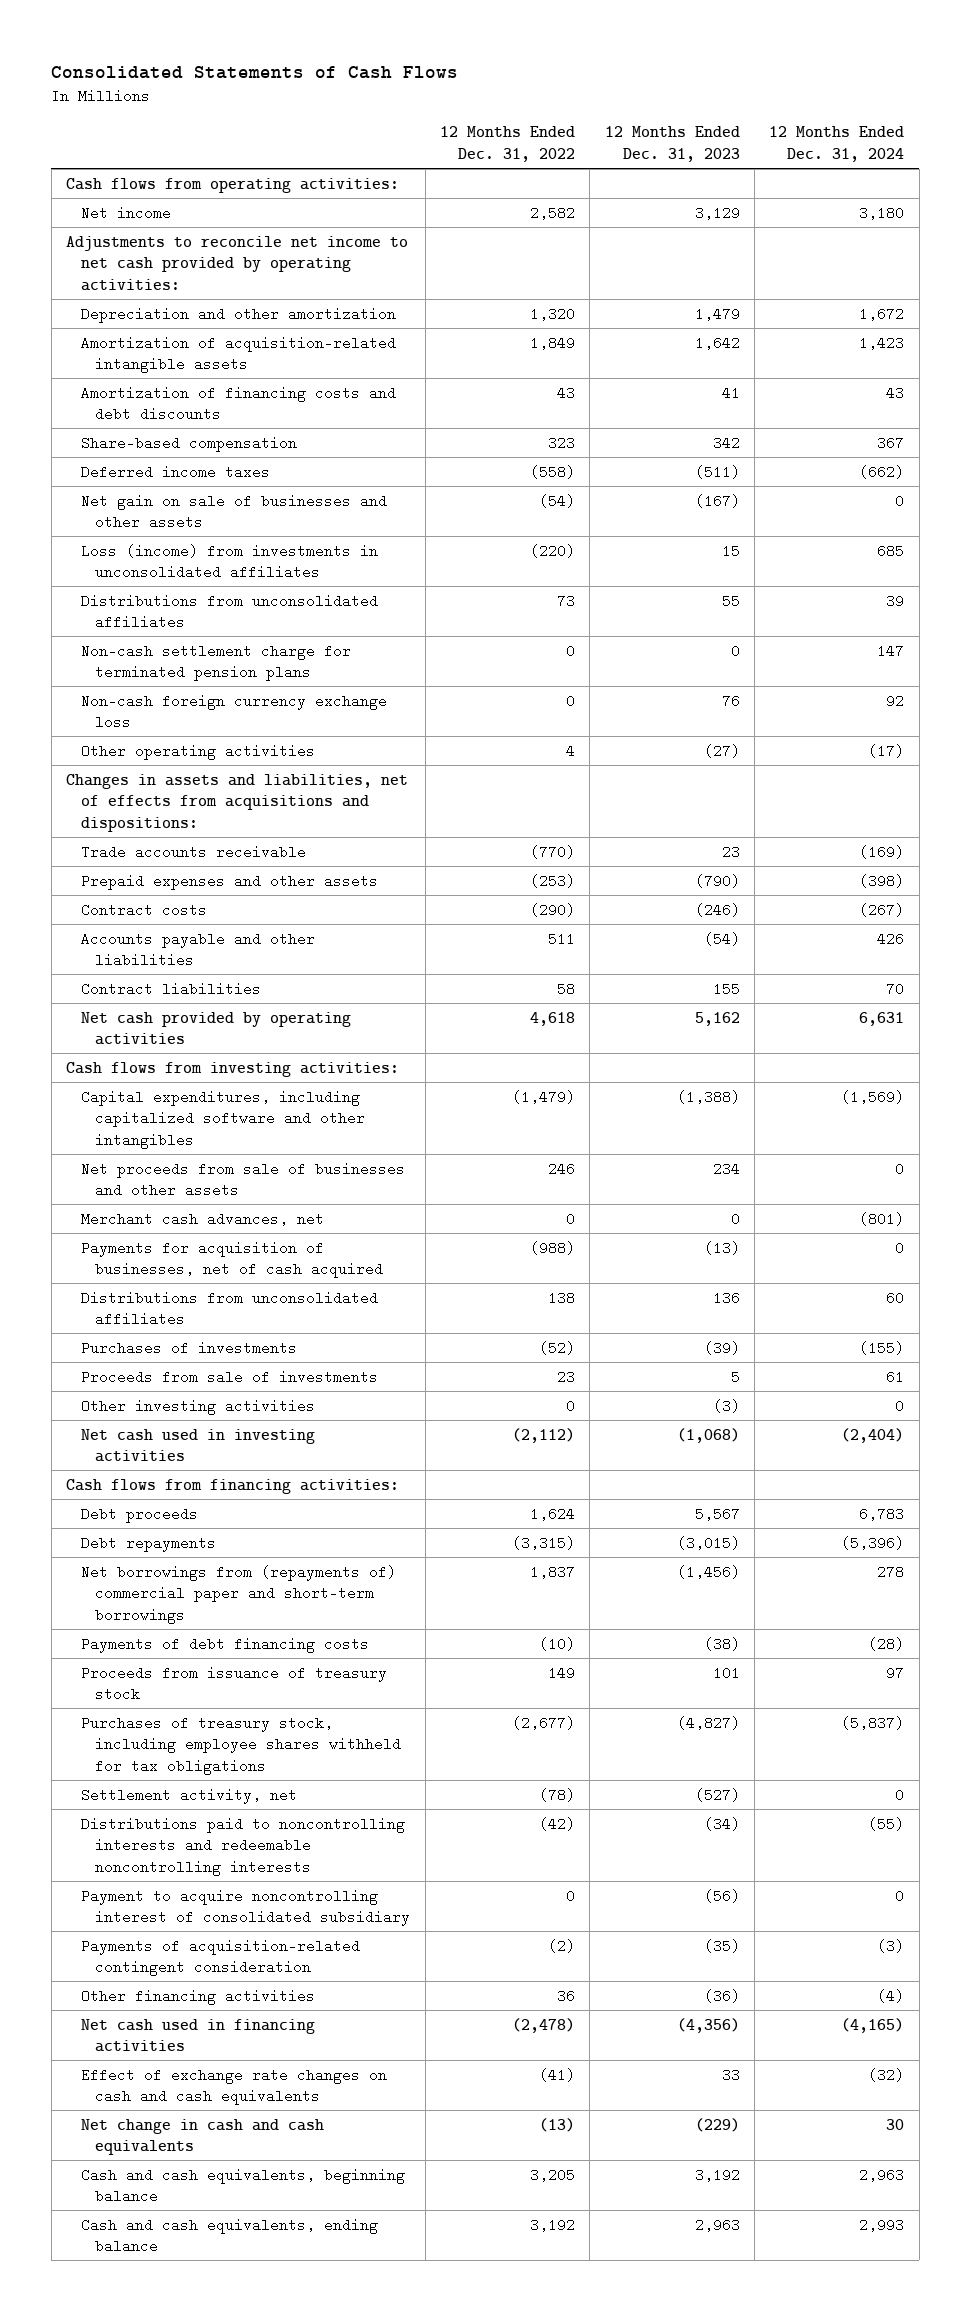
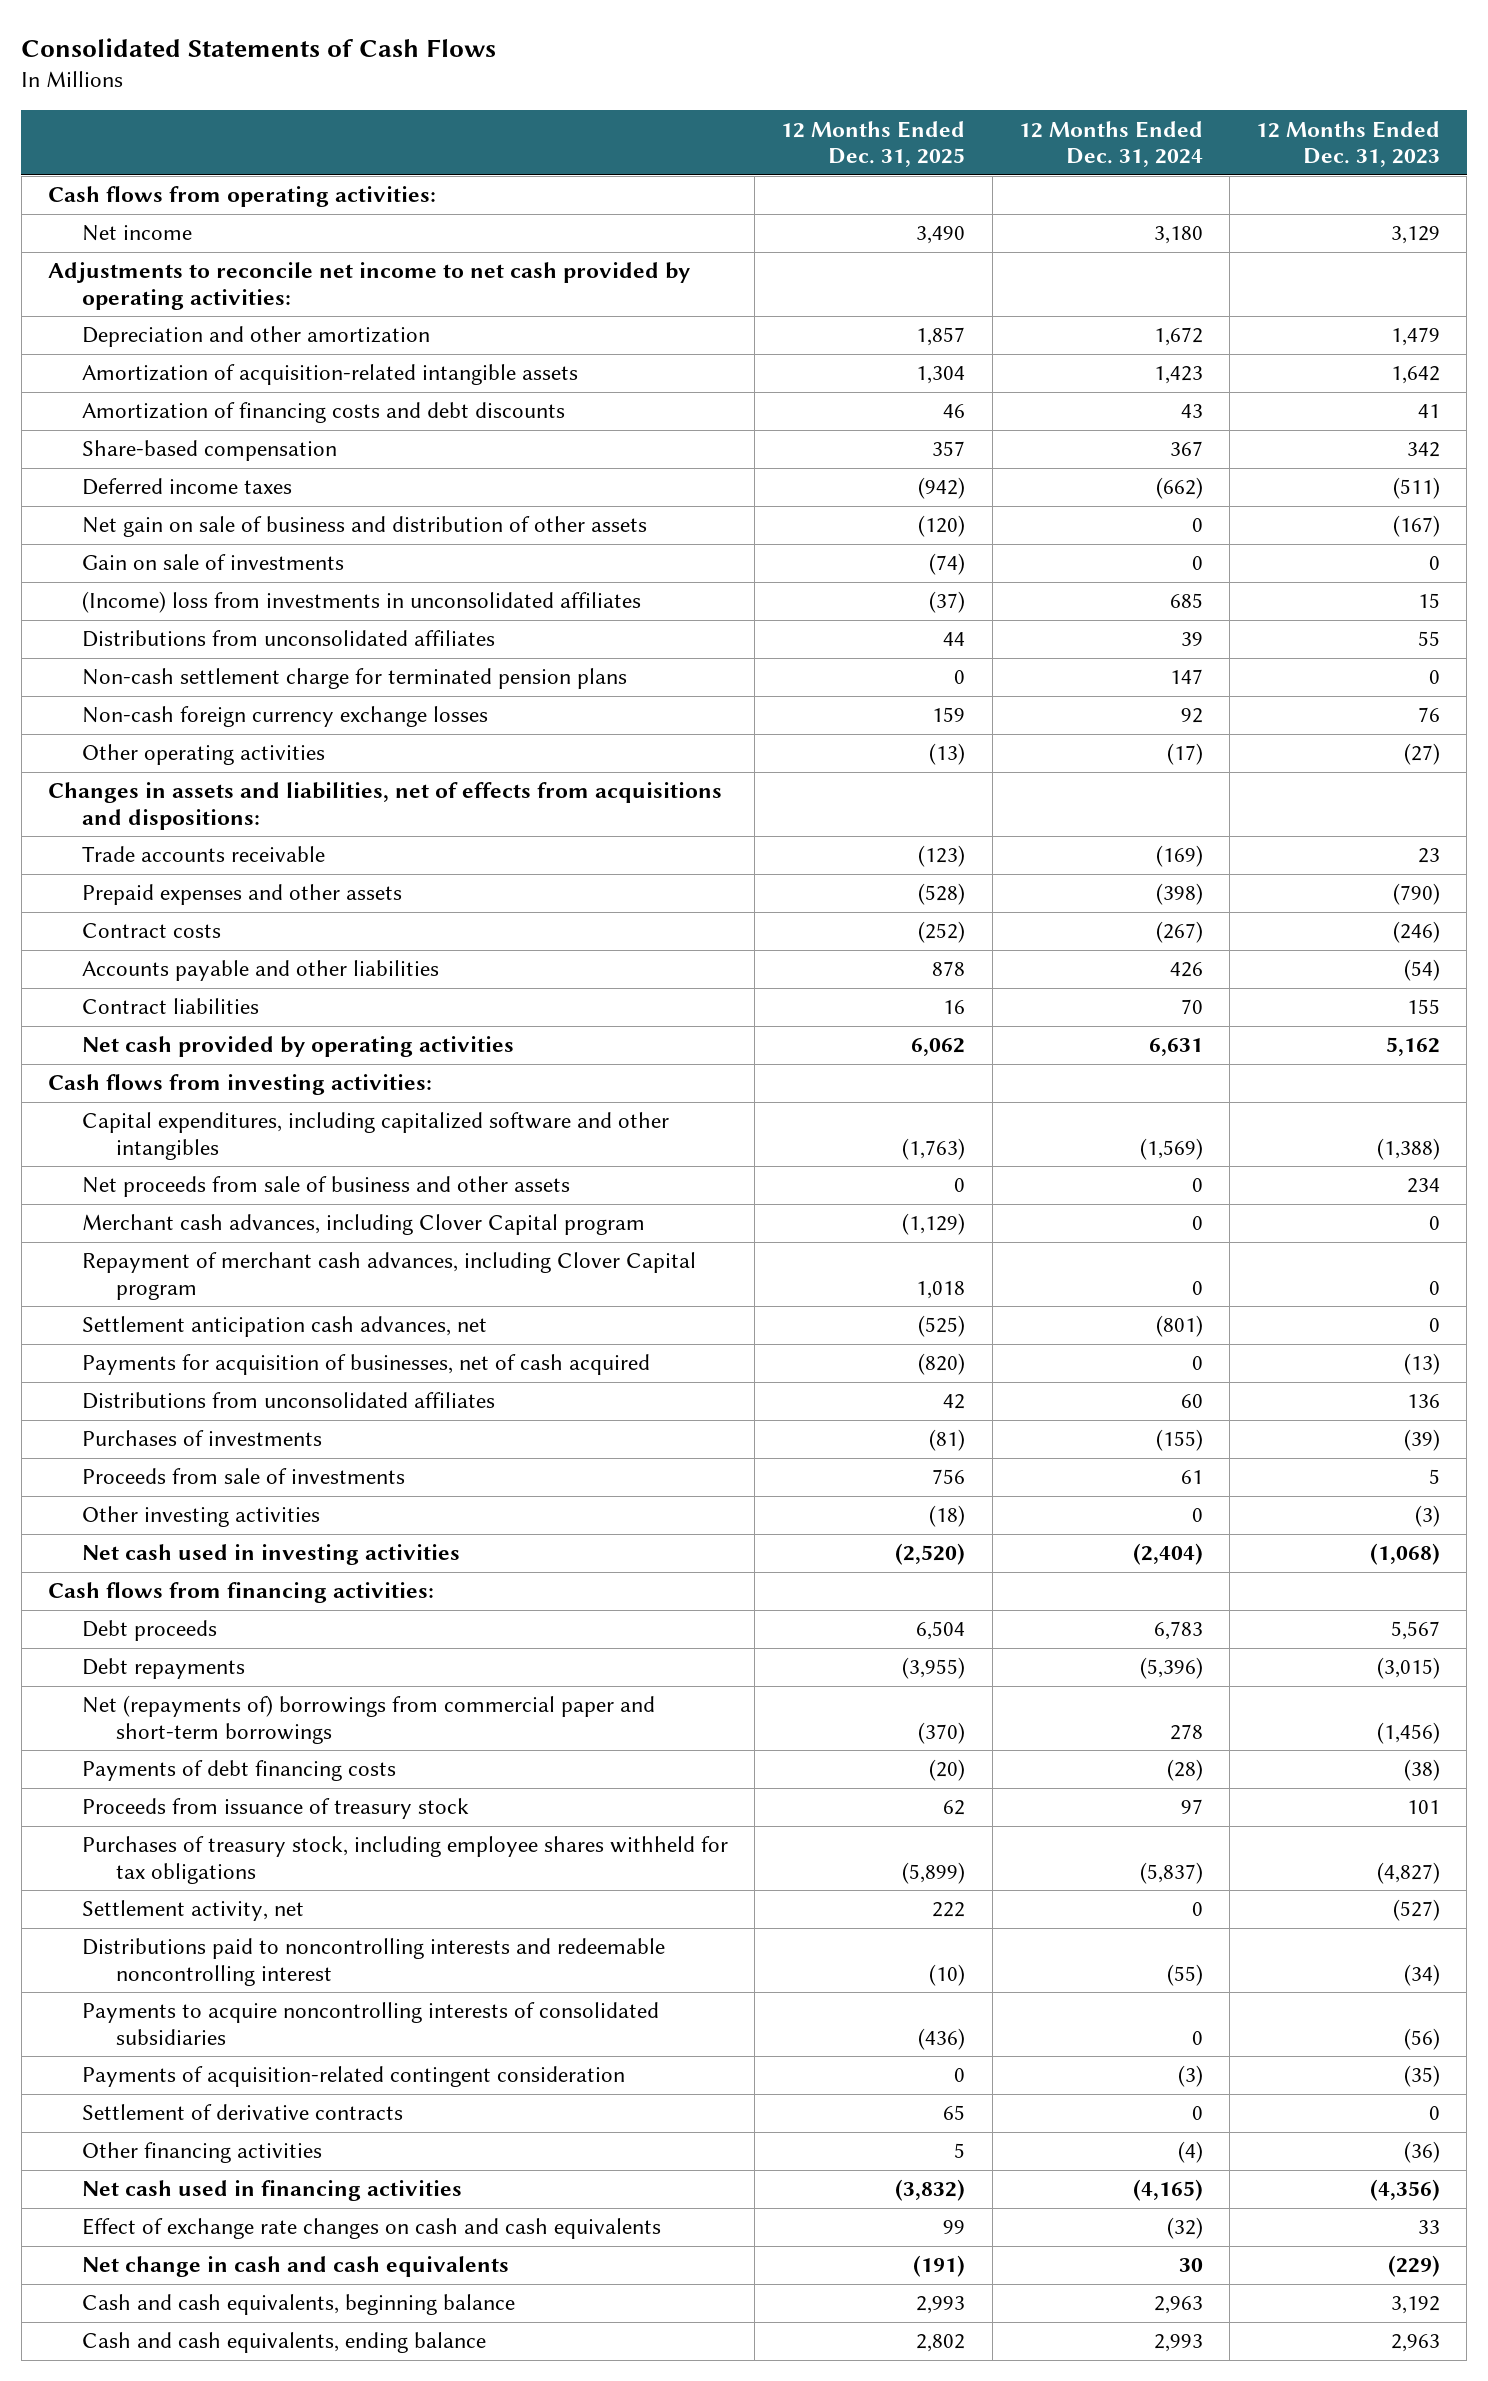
[439,126,575,162] 12 Months Ended Dec. 31, 2022 -> none
none -> [781,120,966,168] 12 Months Ended Dec. 31, 2025
[80,493,387,530] Net gain on sale of businesses and other assets -> [81,516,647,538] Net gain on sale of business and distribution of other assets
none -> [81,554,344,571] Gain on sale of investments
[80,543,378,580] Loss (income) from investments in unconsolidated affiliates -> [81,591,641,614] (Income) loss from investments in unconsolidated affiliates
[80,693,387,728] Non-cash foreign currency exchange loss -> [81,706,488,728] Non-cash foreign currency exchange losses
[80,1161,405,1198] Net proceeds from sale of businesses and other assets -> [81,1176,570,1198] Net proceeds from sale of business and other assets
[80,1211,324,1226] Merchant cash advances, net -> [81,1214,645,1236] Merchant cash advances, including Clover Capital program
[859,1211,905,1226] (801) -> [1191,1216,1203,1231] 0
none -> [81,1252,696,1300] Repayment of merchant cash advances, including Clover Capital program
none -> [81,1316,487,1338] Settlement anticipation cash advances, net
[80,1564,396,1625] Net borrowings from (repayments of) commercial paper and short-term borrowings -> [81,1695,655,1744] Net (repayments of) borrowings from commercial paper and short-term borrowings
[80,1816,405,1877] Distributions paid to noncontrolling interests and redeemable noncontrolling interests -> [81,1938,665,1986] Distributions paid to noncontrolling interests and redeemable noncontrolling interest
[80,1888,411,1927] Payment to acquire noncontrolling interest of consolidated subsidiary -> [81,2002,659,2045] Payments to acquire noncontrolling interests of consolidated subsidiaries
none -> [81,2104,403,2121] Settlement of derivative contracts

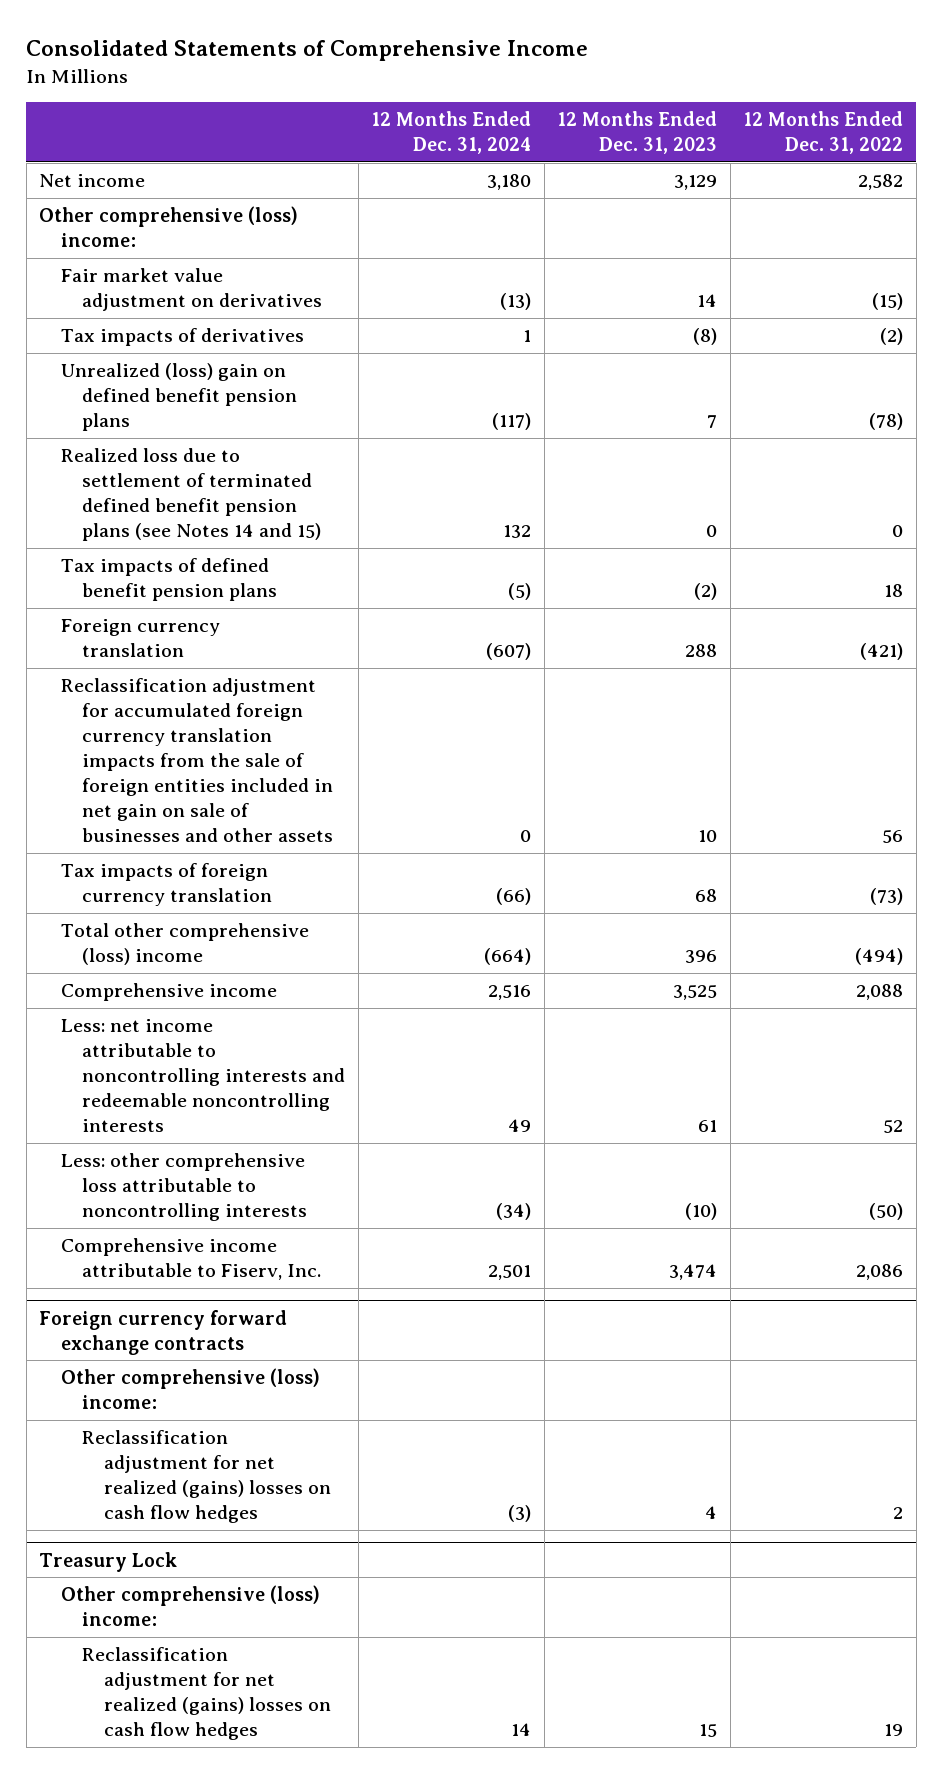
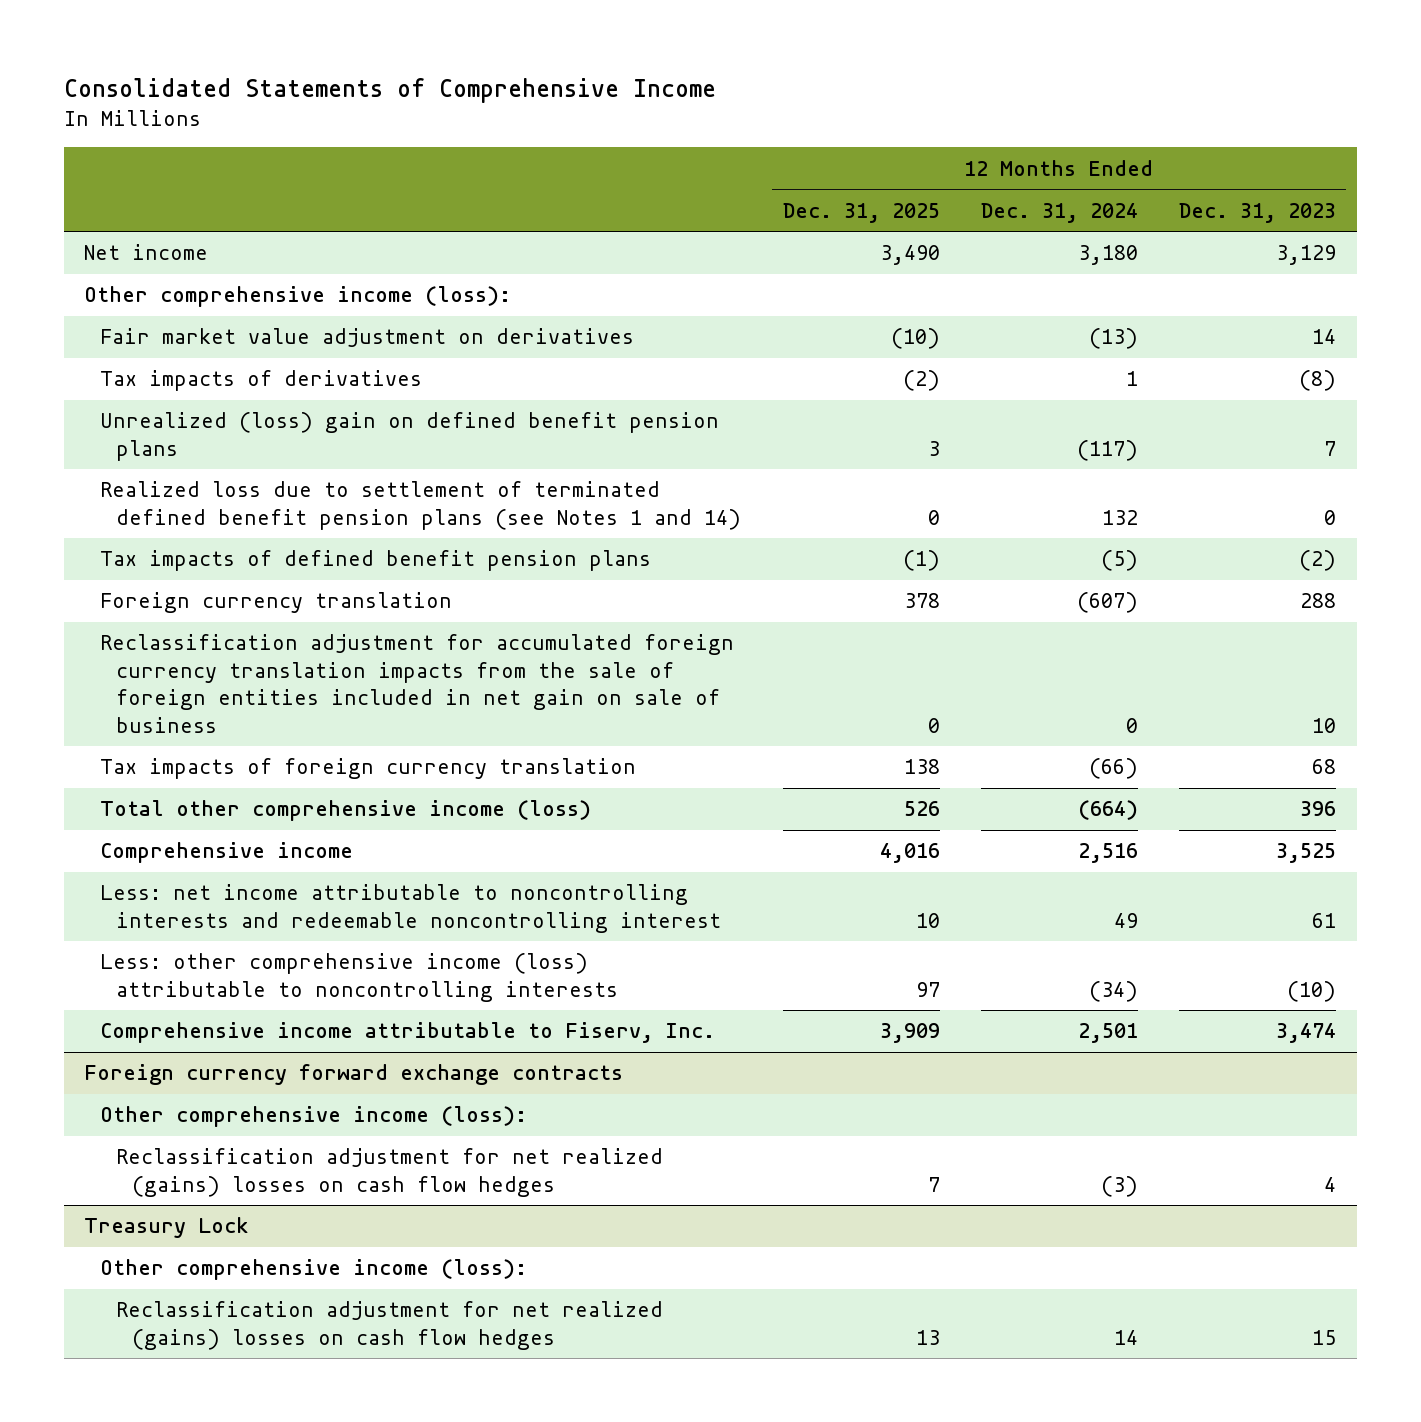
[743,111,904,155] 12 Months Ended Dec. 31, 2022 -> none
none -> [782,202,940,223] Dec. 31, 2025
[39,206,299,248] Other comprehensive (loss) income: -> [84,286,512,308] Other comprehensive income (loss):
[60,448,322,542] Realized loss due to settlement of terminated defined benefit pension plans (see Notes 14 and 15) -> [100,481,742,530] Realized loss due to settlement of terminated defined benefit pension plans (see Notes 1 and 14)
[60,678,334,842] Reclassification adjustment for accumulated foreign currency translation impacts from the sale of foreign entities included in net gain on sale of businesses and other assets -> [100,634,735,733] Reclassification adjustment for accumulated foreign currency translation impacts from the sale of foreign entities included in net gain on sale of business
[60,923,309,966] Total other comprehensive (loss) income -> [100,800,592,822] Total other comprehensive income (loss)
[60,1019,346,1133] Less: net income attributable to noncontrolling interests and redeemable noncontrolling interests -> [100,884,722,933] Less: net income attributable to noncontrolling interests and redeemable noncontrolling interest
[60,1153,308,1222] Less: other comprehensive loss attributable to noncontrolling interests -> [100,953,619,1002] Less: other comprehensive income (loss) attributable to noncontrolling interests
[60,1368,320,1410] Other comprehensive (loss) income: -> [100,1106,528,1128] Other comprehensive income (loss):
[60,1585,320,1627] Other comprehensive (loss) income: -> [100,1259,528,1281] Other comprehensive income (loss):

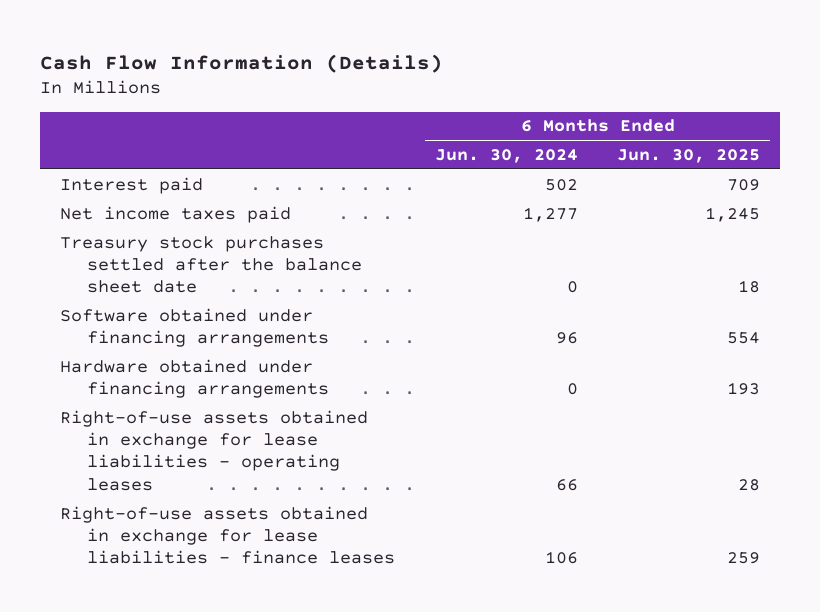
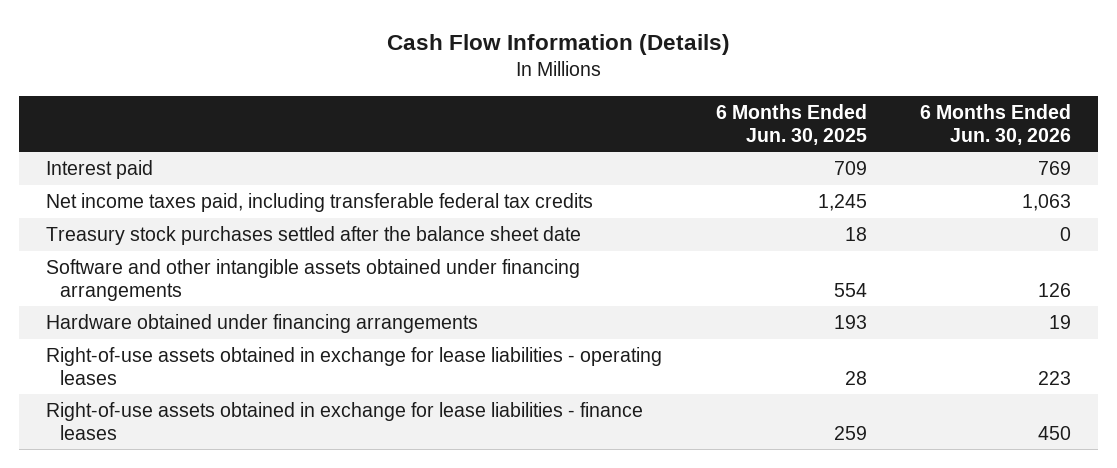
[434,149,578,164] Jun. 30, 2024 -> none
none -> [919,103,1071,145] 6 Months Ended Jun. 30, 2026
[60,205,292,223] Net income taxes paid -> [46,193,594,213] Net income taxes paid, including transferable federal tax credits
[60,307,330,348] Software obtained under financing arrangements -> [46,259,581,301] Software and other intangible assets obtained under financing arrangements

